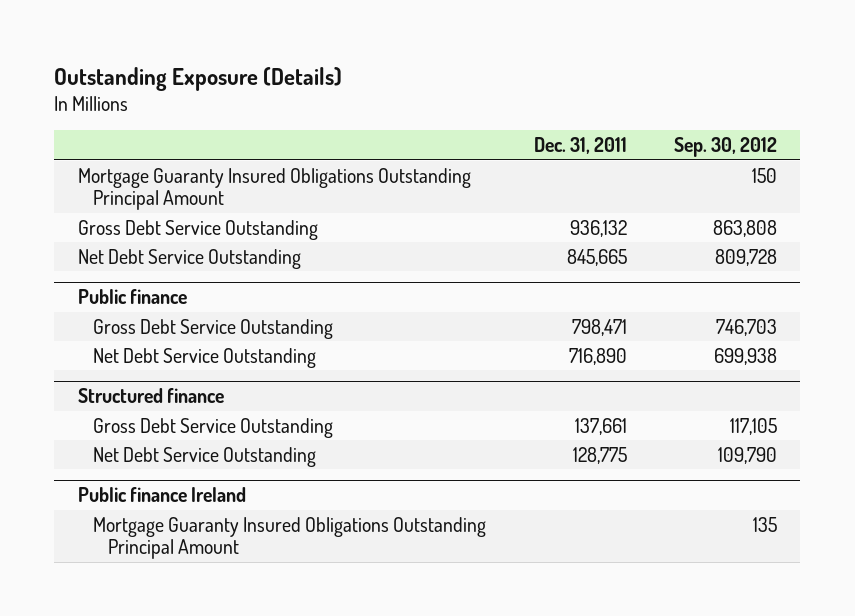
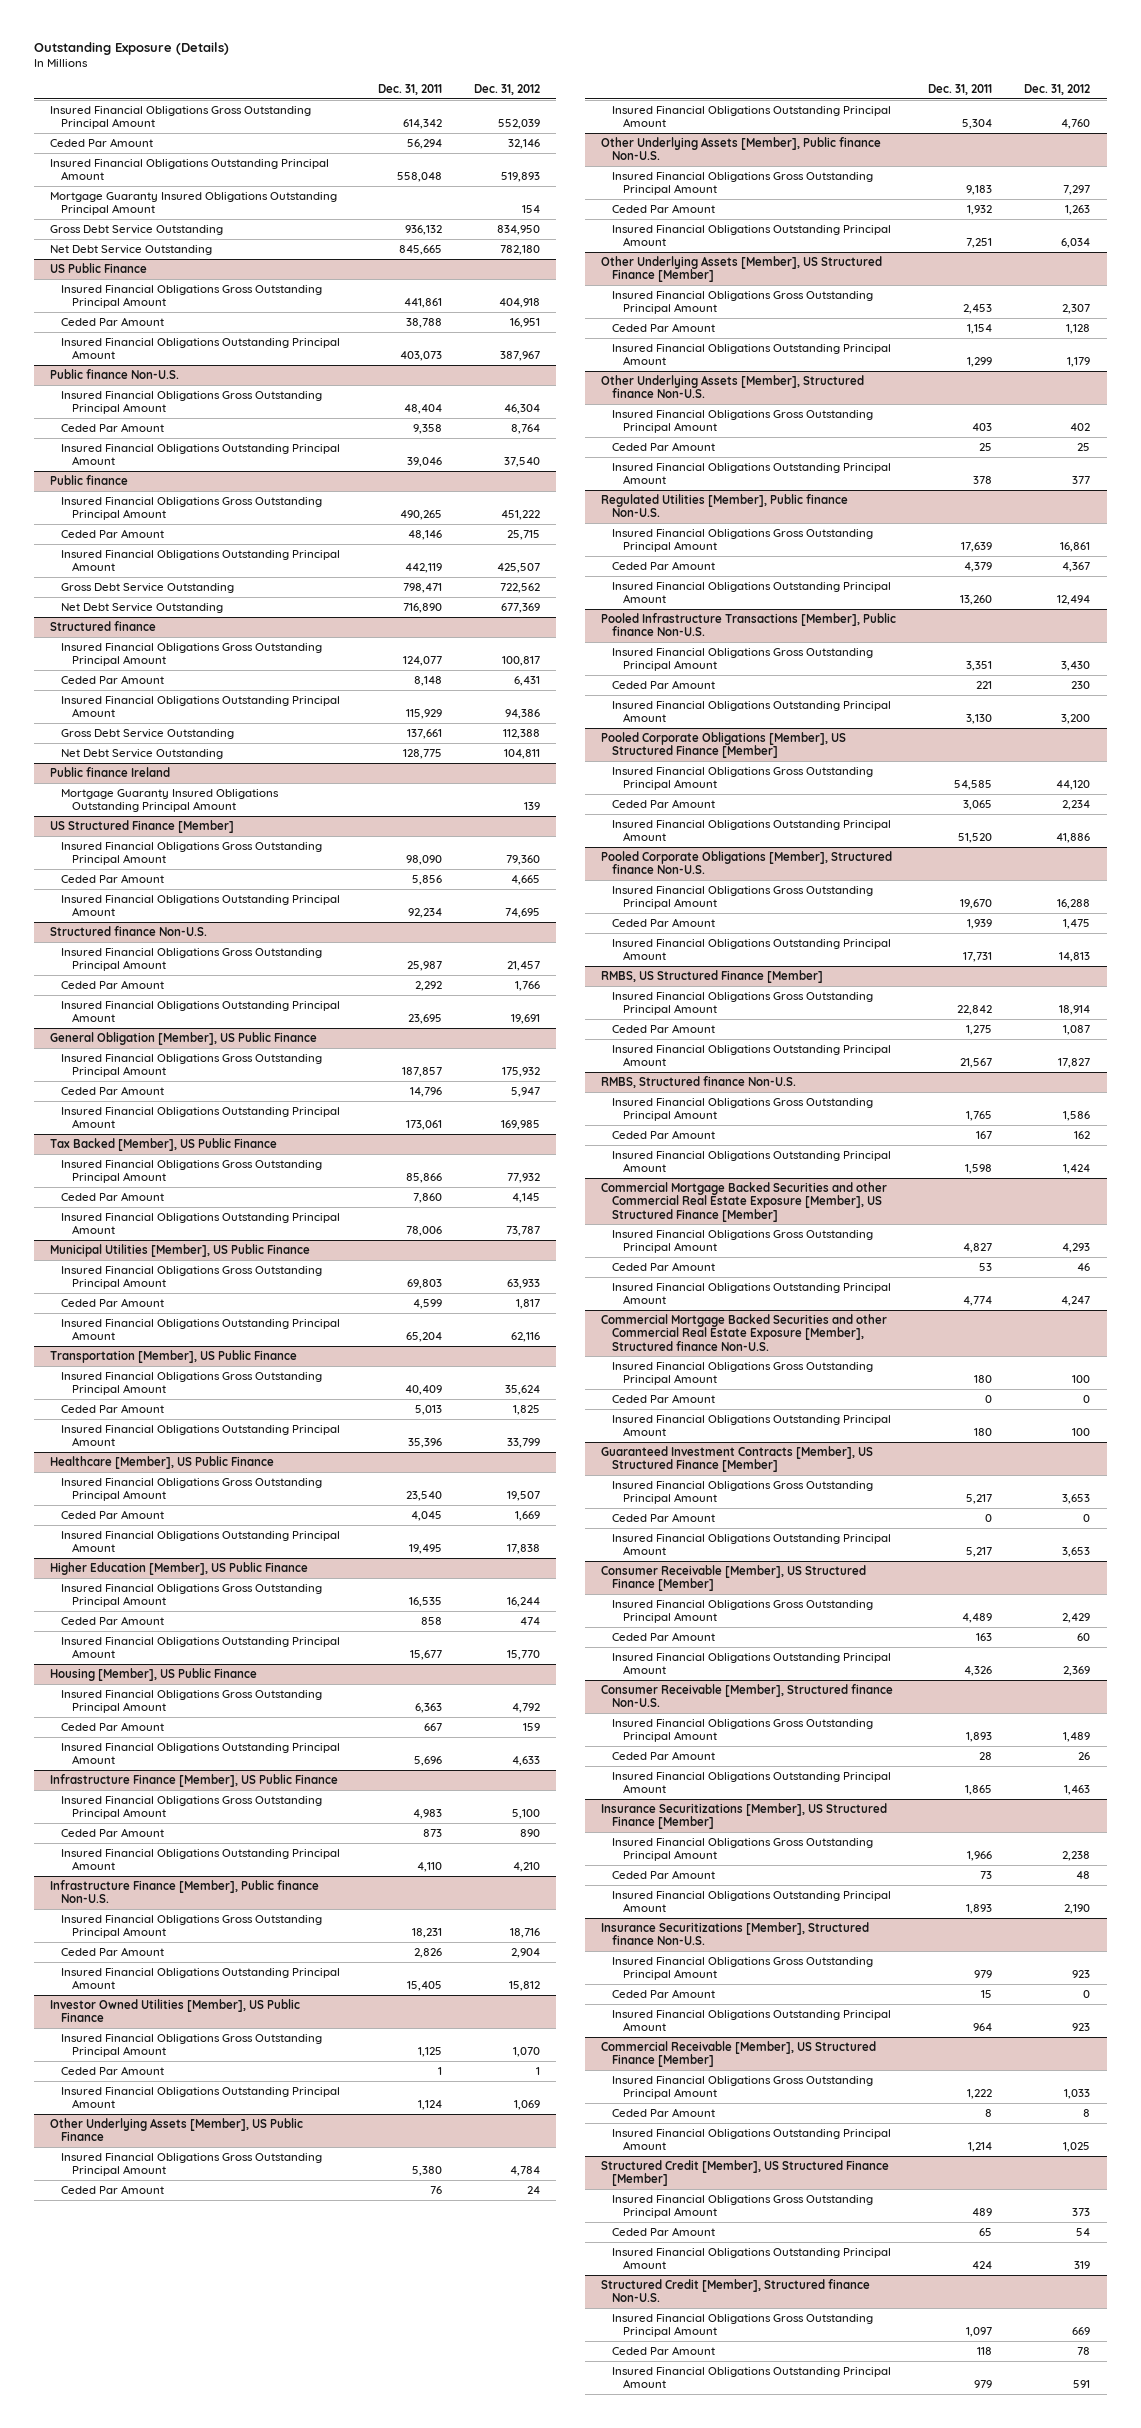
[673,137,777,158] Sep. 30, 2012 -> none
none -> [473,83,540,95] Dec. 31, 2012
none -> [50,105,312,130] Insured Financial Obligations Gross Outstanding Principal Amount
none -> [50,137,154,147] Ceded Par Amount
none -> [50,158,330,181] Insured Financial Obligations Outstanding Principal Amount
none -> [50,262,148,273] US Public Finance
none -> [61,284,323,309] Insured Financial Obligations Gross Outstanding Principal Amount
none -> [61,316,165,326] Ceded Par Amount
none -> [61,337,341,360] Insured Financial Obligations Outstanding Principal Amount
none -> [50,368,180,379] Public finance Non-U.S.
none -> [61,390,323,415] Insured Financial Obligations Gross Outstanding Principal Amount
none -> [61,422,165,432] Ceded Par Amount
none -> [61,443,341,466] Insured Financial Obligations Outstanding Principal Amount
none -> [61,496,323,521] Insured Financial Obligations Gross Outstanding Principal Amount
none -> [61,528,165,538] Ceded Par Amount
none -> [61,549,341,572] Insured Financial Obligations Outstanding Principal Amount
none -> [61,642,323,667] Insured Financial Obligations Gross Outstanding Principal Amount
none -> [61,674,165,684] Ceded Par Amount
none -> [61,695,341,718] Insured Financial Obligations Outstanding Principal Amount
none -> [50,819,235,833] US Structured Finance [Member]
none -> [61,841,323,866] Insured Financial Obligations Gross Outstanding Principal Amount
none -> [61,873,165,883] Ceded Par Amount
none -> [61,894,341,917] Insured Financial Obligations Outstanding Principal Amount
none -> [50,925,208,936] Structured finance Non-U.S.
none -> [61,947,323,972] Insured Financial Obligations Gross Outstanding Principal Amount
none -> [61,979,165,989] Ceded Par Amount
none -> [61,1000,341,1023] Insured Financial Obligations Outstanding Principal Amount
none -> [50,1031,318,1045] General Obligation [Member], US Public Finance
none -> [61,1053,323,1078] Insured Financial Obligations Gross Outstanding Principal Amount
none -> [61,1085,165,1095] Ceded Par Amount
none -> [61,1106,341,1129] Insured Financial Obligations Outstanding Principal Amount
none -> [50,1137,278,1151] Tax Backed [Member], US Public Finance
none -> [61,1159,323,1184] Insured Financial Obligations Gross Outstanding Principal Amount
none -> [61,1191,165,1201] Ceded Par Amount
none -> [61,1212,341,1235] Insured Financial Obligations Outstanding Principal Amount
none -> [50,1243,311,1257] Municipal Utilities [Member], US Public Finance
none -> [61,1265,323,1290] Insured Financial Obligations Gross Outstanding Principal Amount
none -> [61,1297,165,1307] Ceded Par Amount
none -> [61,1318,341,1341] Insured Financial Obligations Outstanding Principal Amount
none -> [50,1349,298,1363] Transportation [Member], US Public Finance
none -> [61,1371,323,1396] Insured Financial Obligations Gross Outstanding Principal Amount
none -> [61,1403,165,1413] Ceded Par Amount
none -> [61,1424,341,1447] Insured Financial Obligations Outstanding Principal Amount
none -> [50,1455,275,1469] Healthcare [Member], US Public Finance
none -> [61,1477,323,1502] Insured Financial Obligations Gross Outstanding Principal Amount
none -> [61,1509,165,1519] Ceded Par Amount
none -> [61,1530,341,1553] Insured Financial Obligations Outstanding Principal Amount
none -> [50,1561,309,1575] Higher Education [Member], US Public Finance
none -> [61,1583,323,1608] Insured Financial Obligations Gross Outstanding Principal Amount
none -> [61,1615,165,1625] Ceded Par Amount
none -> [61,1636,341,1659] Insured Financial Obligations Outstanding Principal Amount
none -> [50,1667,258,1681] Housing [Member], US Public Finance
none -> [61,1689,323,1714] Insured Financial Obligations Gross Outstanding Principal Amount
none -> [61,1721,165,1731] Ceded Par Amount
none -> [61,1742,341,1765] Insured Financial Obligations Outstanding Principal Amount
none -> [50,1773,339,1787] Infrastructure Finance [Member], US Public Finance
none -> [61,1795,323,1820] Insured Financial Obligations Gross Outstanding Principal Amount
none -> [61,1827,165,1837] Ceded Par Amount
none -> [61,1848,341,1871] Insured Financial Obligations Outstanding Principal Amount
none -> [50,1879,320,1904] Infrastructure Finance [Member], Public finance Non-U.S.
none -> [61,1914,323,1939] Insured Financial Obligations Gross Outstanding Principal Amount
none -> [61,1946,165,1956] Ceded Par Amount
none -> [61,1967,341,1990] Insured Financial Obligations Outstanding Principal Amount
none -> [50,1998,301,2023] Investor Owned Utilities [Member], US Public Finance
none -> [61,2033,323,2058] Insured Financial Obligations Gross Outstanding Principal Amount
none -> [61,2065,165,2075] Ceded Par Amount
none -> [61,2086,341,2109] Insured Financial Obligations Outstanding Principal Amount
none -> [50,2117,304,2142] Other Underlying Assets [Member], US Public Finance
none -> [61,2152,323,2177] Insured Financial Obligations Gross Outstanding Principal Amount
none -> [61,2184,165,2194] Ceded Par Amount
none -> [611,105,891,128] Insured Financial Obligations Outstanding Principal Amount
none -> [600,136,881,161] Other Underlying Assets [Member], Public finance Non-U.S.
none -> [611,171,873,196] Insured Financial Obligations Gross Outstanding Principal Amount
none -> [611,203,715,213] Ceded Par Amount
none -> [611,224,891,247] Insured Financial Obligations Outstanding Principal Amount
none -> [600,255,882,283] Other Underlying Assets [Member], US Structured Finance [Member]
none -> [611,290,873,315] Insured Financial Obligations Gross Outstanding Principal Amount
none -> [611,322,715,332] Ceded Par Amount
none -> [611,343,891,366] Insured Financial Obligations Outstanding Principal Amount
none -> [600,374,864,399] Other Underlying Assets [Member], Structured finance Non-U.S.
none -> [611,409,873,434] Insured Financial Obligations Gross Outstanding Principal Amount
none -> [611,441,715,451] Ceded Par Amount
none -> [611,462,891,485] Insured Financial Obligations Outstanding Principal Amount
none -> [600,493,848,518] Regulated Utilities [Member], Public finance Non-U.S.
none -> [611,528,873,553] Insured Financial Obligations Gross Outstanding Principal Amount
none -> [611,560,715,570] Ceded Par Amount
none -> [611,581,891,604] Insured Financial Obligations Outstanding Principal Amount
none -> [600,612,896,637] Pooled Infrastructure Transactions [Member], Public finance Non-U.S.
none -> [611,647,873,672] Insured Financial Obligations Gross Outstanding Principal Amount
none -> [611,679,715,689] Ceded Par Amount
none -> [611,700,891,723] Insured Financial Obligations Outstanding Principal Amount
none -> [600,731,846,759] Pooled Corporate Obligations [Member], US Structured Finance [Member]
none -> [611,766,873,791] Insured Financial Obligations Gross Outstanding Principal Amount
none -> [611,798,715,808] Ceded Par Amount
none -> [611,819,891,842] Insured Financial Obligations Outstanding Principal Amount
none -> [600,850,892,875] Pooled Corporate Obligations [Member], Structured finance Non-U.S.
none -> [611,885,873,910] Insured Financial Obligations Gross Outstanding Principal Amount
none -> [611,917,715,927] Ceded Par Amount
none -> [611,938,891,961] Insured Financial Obligations Outstanding Principal Amount
none -> [600,969,823,983] RMBS, US Structured Finance [Member]
none -> [611,991,873,1016] Insured Financial Obligations Gross Outstanding Principal Amount
none -> [611,1023,715,1033] Ceded Par Amount
none -> [611,1044,891,1067] Insured Financial Obligations Outstanding Principal Amount
none -> [600,1075,796,1088] RMBS, Structured finance Non-U.S.
none -> [611,1097,873,1122] Insured Financial Obligations Gross Outstanding Principal Amount
none -> [611,1129,715,1139] Ceded Par Amount
none -> [611,1150,891,1173] Insured Financial Obligations Outstanding Principal Amount
none -> [600,1181,887,1222] Commercial Mortgage Backed Securities and other Commercial Real Estate Exposure [Member], US Structured Finance [Member]
none -> [611,1229,873,1254] Insured Financial Obligations Gross Outstanding Principal Amount
none -> [611,1261,715,1271] Ceded Par Amount
none -> [611,1282,891,1305] Insured Financial Obligations Outstanding Principal Amount
none -> [600,1313,887,1351] Commercial Mortgage Backed Securities and other Commercial Real Estate Exposure [Member], Structured finance Non-U.S.
none -> [611,1361,873,1386] Insured Financial Obligations Gross Outstanding Principal Amount
none -> [611,1393,715,1403] Ceded Par Amount
none -> [611,1414,891,1437] Insured Financial Obligations Outstanding Principal Amount
none -> [600,1445,873,1473] Guaranteed Investment Contracts [Member], US Structured Finance [Member]
none -> [611,1480,873,1505] Insured Financial Obligations Gross Outstanding Principal Amount
none -> [611,1512,715,1522] Ceded Par Amount
none -> [611,1533,891,1556] Insured Financial Obligations Outstanding Principal Amount
none -> [600,1564,866,1592] Consumer Receivable [Member], US Structured Finance [Member]
none -> [611,1599,873,1624] Insured Financial Obligations Gross Outstanding Principal Amount
none -> [611,1631,715,1641] Ceded Par Amount
none -> [611,1652,891,1675] Insured Financial Obligations Outstanding Principal Amount
none -> [600,1683,893,1708] Consumer Receivable [Member], Structured finance Non-U.S.
none -> [611,1718,873,1743] Insured Financial Obligations Gross Outstanding Principal Amount
none -> [611,1750,715,1760] Ceded Par Amount
none -> [611,1771,891,1794] Insured Financial Obligations Outstanding Principal Amount
none -> [600,1802,887,1830] Insurance Securitizations [Member], US Structured Finance [Member]
none -> [611,1837,873,1862] Insured Financial Obligations Gross Outstanding Principal Amount
none -> [611,1869,715,1879] Ceded Par Amount
none -> [611,1890,891,1913] Insured Financial Obligations Outstanding Principal Amount
none -> [600,1921,869,1946] Insurance Securitizations [Member], Structured finance Non-U.S.
none -> [611,1956,873,1981] Insured Financial Obligations Gross Outstanding Principal Amount
none -> [611,1988,715,1998] Ceded Par Amount
none -> [611,2009,891,2032] Insured Financial Obligations Outstanding Principal Amount
none -> [600,2040,876,2068] Commercial Receivable [Member], US Structured Finance [Member]
none -> [611,2075,873,2100] Insured Financial Obligations Gross Outstanding Principal Amount
none -> [611,2107,715,2117] Ceded Par Amount
none -> [611,2128,891,2151] Insured Financial Obligations Outstanding Principal Amount
none -> [600,2159,889,2187] Structured Credit [Member], US Structured Finance [Member]
none -> [611,2194,873,2219] Insured Financial Obligations Gross Outstanding Principal Amount
none -> [611,2226,715,2236] Ceded Par Amount
none -> [611,2247,891,2270] Insured Financial Obligations Outstanding Principal Amount
none -> [600,2278,870,2303] Structured Credit [Member], Structured finance Non-U.S.
none -> [611,2313,873,2338] Insured Financial Obligations Gross Outstanding Principal Amount
none -> [611,2345,715,2355] Ceded Par Amount
none -> [611,2366,891,2389] Insured Financial Obligations Outstanding Principal Amount

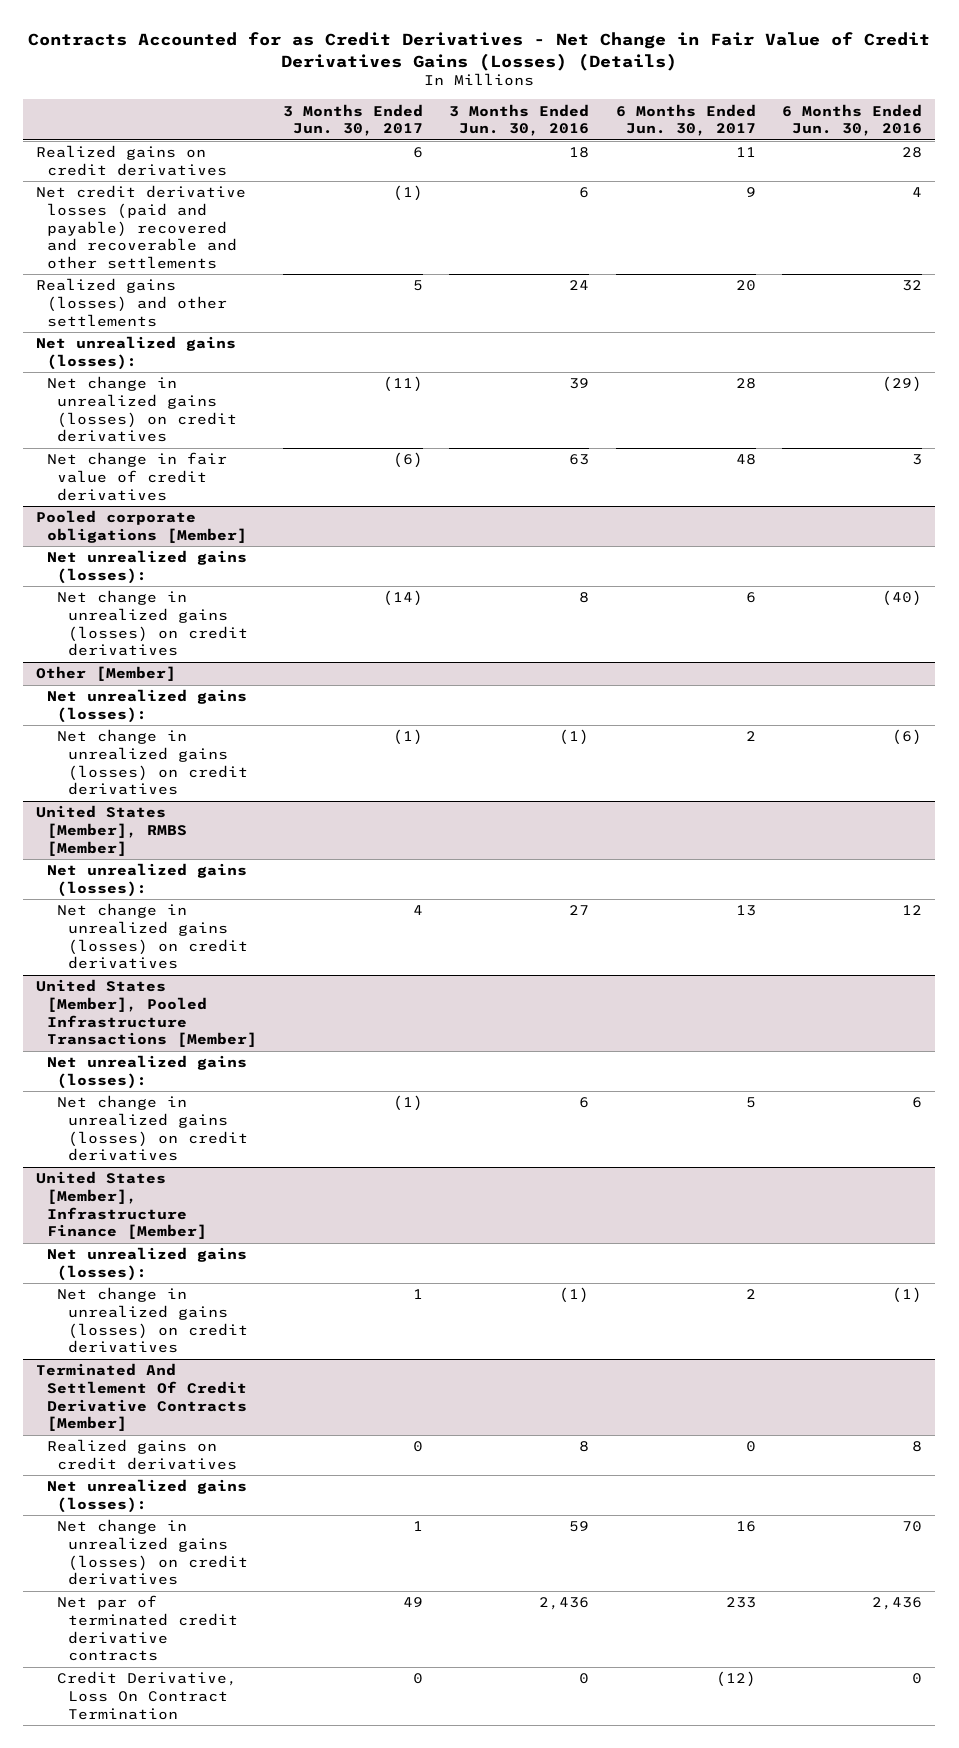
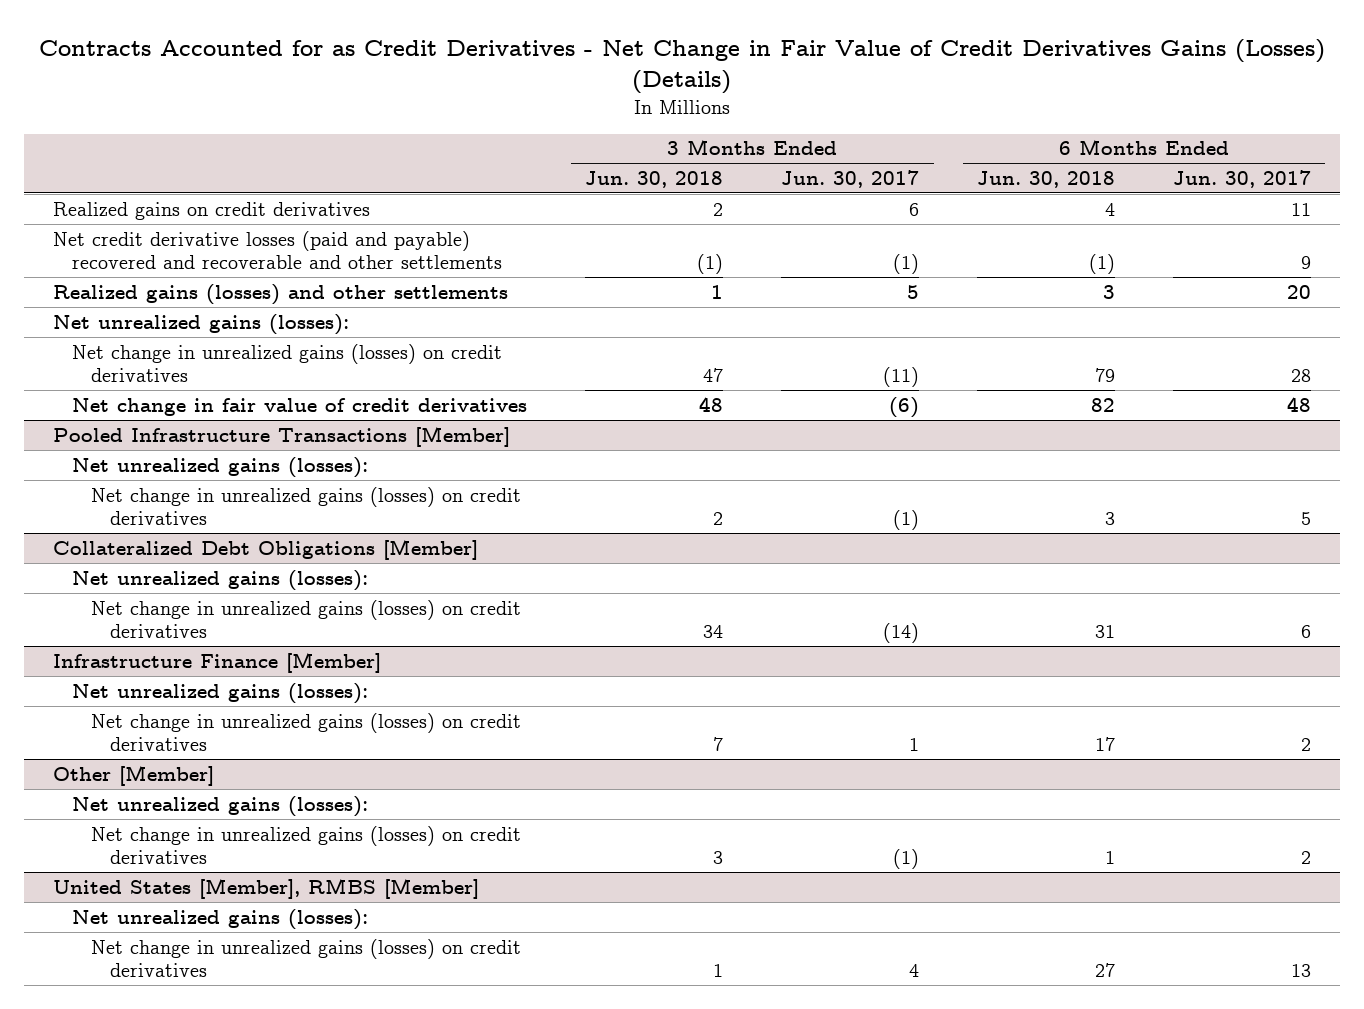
[449,103,590,137] 3 Months Ended Jun. 30, 2016 -> none
[782,103,923,137] 6 Months Ended Jun. 30, 2016 -> none
none -> [585,171,724,189] Jun. 30, 2018
none -> [977,171,1116,189] Jun. 30, 2018
[36,510,247,543] Pooled corporate obligations [Member] -> none
none -> [53,425,511,447] Pooled Infrastructure Transactions [Member]
none -> [91,486,522,526] Net change in unrealized gains (losses) on credit derivatives
none -> [53,538,479,560] Collateralized Debt Obligations [Member]
none -> [72,569,369,591] Net unrealized gains (losses):
none -> [53,651,382,673] Infrastructure Finance [Member]
none -> [72,682,369,704] Net unrealized gains (losses):
none -> [91,712,522,752] Net change in unrealized gains (losses) on credit derivatives
[36,979,257,1048] United States [Member], Pooled Infrastructure Transactions [Member] -> none
[46,1055,247,1089] Net unrealized gains (losses): -> none
[57,1095,248,1162] Net change in unrealized gains (losses) on credit derivatives -> none
[36,1171,207,1240] United States [Member], Infrastructure Finance [Member] -> none
[46,1247,247,1281] Net unrealized gains (losses): -> none
[57,1287,248,1354] Net change in unrealized gains (losses) on credit derivatives -> none
[36,1363,247,1432] Terminated And Settlement Of Credit Derivative Contracts [Member] -> none
[46,1439,238,1470] Realized gains on credit derivatives -> none
[46,1479,247,1513] Net unrealized gains (losses): -> none
[57,1519,248,1586] Net change in unrealized gains (losses) on credit derivatives -> none
[57,1595,238,1662] Net par of terminated credit derivative contracts -> none
[57,1671,238,1720] Credit Derivative, Loss On Contract Termination -> none

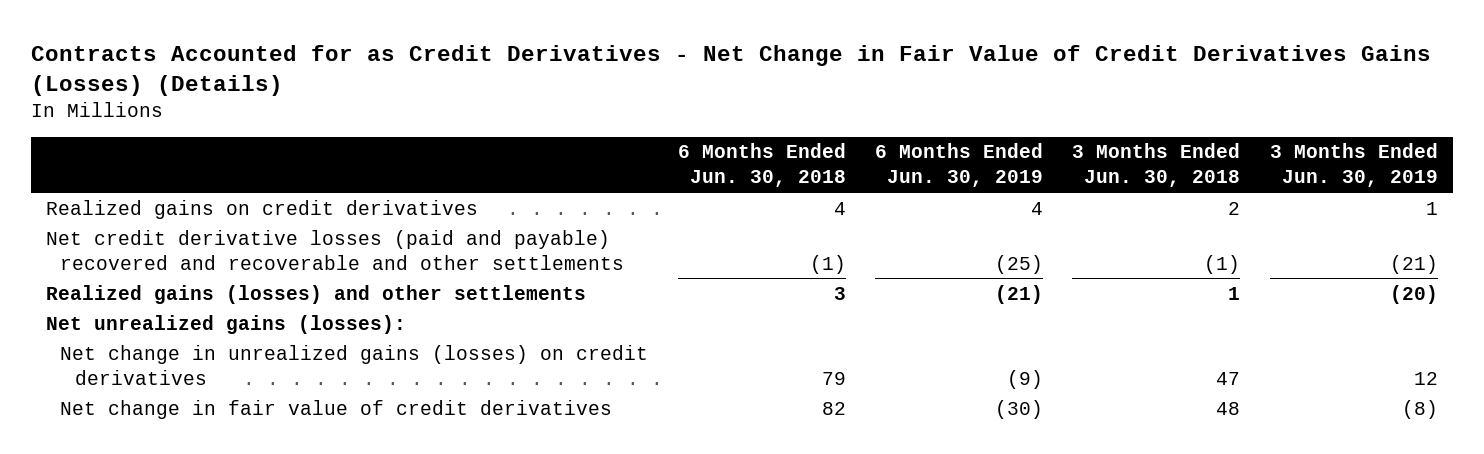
[781,170,920,189] Jun. 30, 2017 -> none
[1173,170,1312,189] Jun. 30, 2017 -> none
none -> [875,143,1044,188] 6 Months Ended Jun. 30, 2019
none -> [1269,143,1438,188] 3 Months Ended Jun. 30, 2019
[53,425,511,447] Pooled Infrastructure Transactions [Member] -> none
[72,456,369,478] Net unrealized gains (losses): -> none
[91,486,522,526] Net change in unrealized gains (losses) on credit derivatives -> none
[53,538,479,560] Collateralized Debt Obligations [Member] -> none
[72,569,369,591] Net unrealized gains (losses): -> none
[91,599,522,639] Net change in unrealized gains (losses) on credit derivatives -> none
[53,651,382,673] Infrastructure Finance [Member] -> none
[72,682,369,704] Net unrealized gains (losses): -> none
[91,712,522,752] Net change in unrealized gains (losses) on credit derivatives -> none
[53,764,215,786] Other [Member] -> none
[72,795,369,817] Net unrealized gains (losses): -> none
[91,825,522,865] Net change in unrealized gains (losses) on credit derivatives -> none
[53,877,480,899] United States [Member], RMBS [Member] -> none
[72,908,369,930] Net unrealized gains (losses): -> none
[91,938,522,978] Net change in unrealized gains (losses) on credit derivatives -> none

